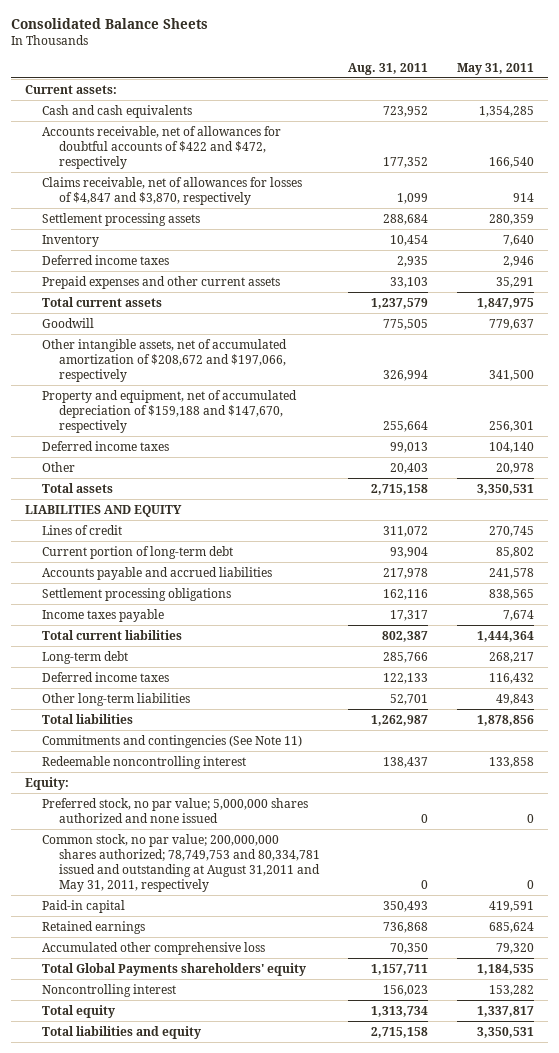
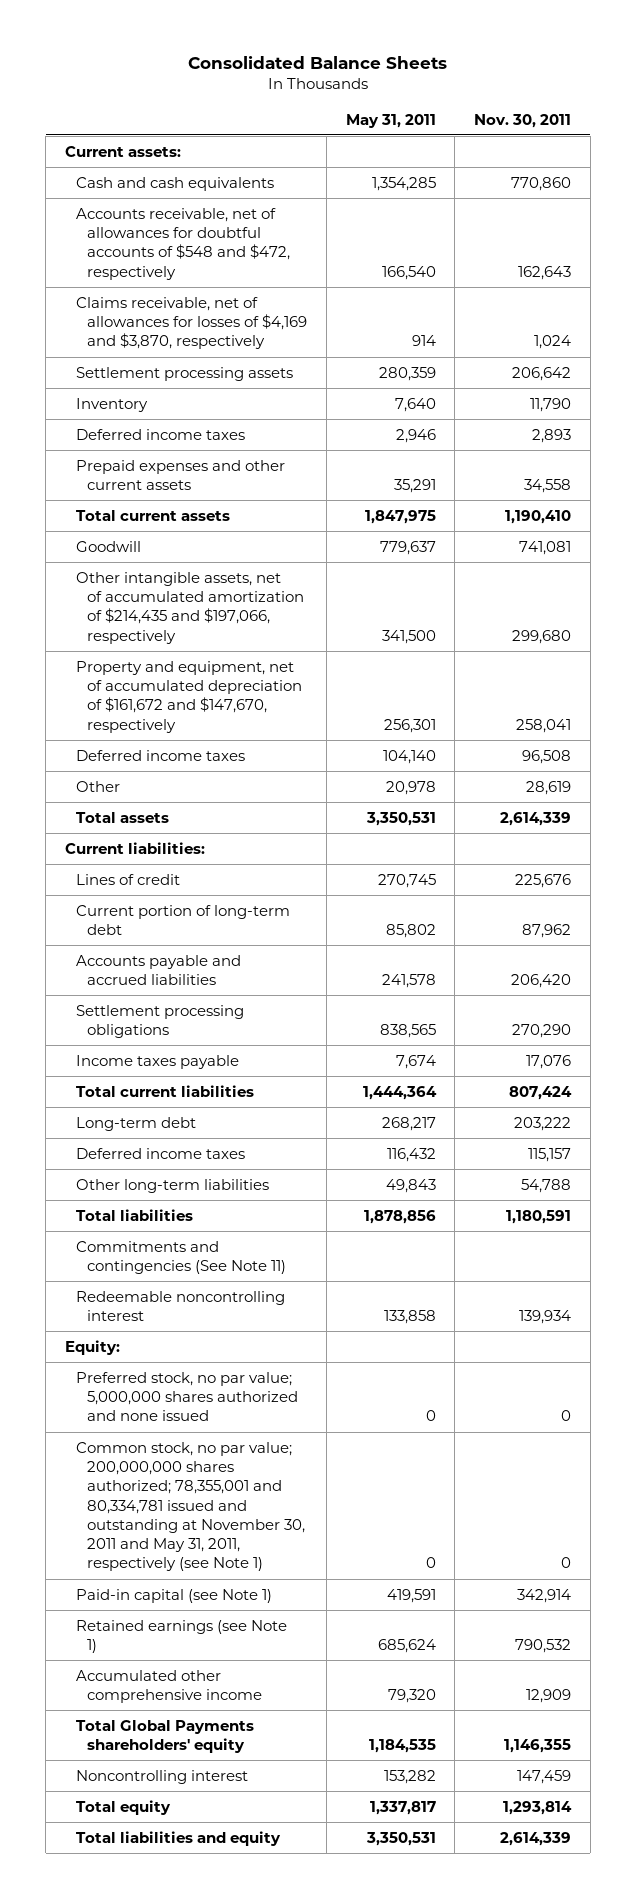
[348,62,429,75] Aug. 31, 2011 -> none
none -> [474,113,572,128] Nov. 30, 2011
[41,125,281,169] Accounts receivable, net of allowances for doubtful accounts of $422 and $472, respectively -> [76,207,291,280] Accounts receivable, net of allowances for doubtful accounts of $548 and $472, respectively
[41,176,302,205] Claims receivable, net of allowances for losses of $4,847 and $3,870, respectively -> [76,296,308,350] Claims receivable, net of allowances for losses of $4,169 and $3,870, respectively
[41,338,287,382] Other intangible assets, net of accumulated amortization of $208,672 and $197,066, respectively -> [76,571,305,644] Other intangible assets, net of accumulated amortization of $214,435 and $197,066, respectively
[41,389,297,433] Property and equipment, net of accumulated depreciation of $159,188 and $147,670, respectively -> [76,660,303,733] Property and equipment, net of accumulated depreciation of $161,672 and $147,670, respectively
[24,504,182,517] LIABILITIES AND EQUITY -> none
none -> [64,841,205,854] Current liabilities:
[41,833,320,893] Common stock, no par value; 200,000,000 shares authorized; 78,749,753 and 80,334,781 issued and outstanding at August 31,2011 and May 31, 2011, respectively -> [76,1441,306,1572] Common stock, no par value; 200,000,000 shares authorized; 78,355,001 and 80,334,781 issued and outstanding at November 30, 2011 and May 31, 2011, respectively (see Note 1)
[41,899,125,913] Paid-in capital -> [76,1588,273,1603] Paid-in capital (see Note 1)
[41,920,145,934] Retained earnings -> [76,1619,288,1654] Retained earnings (see Note 1)
[41,941,265,955] Accumulated other comprehensive loss -> [76,1669,263,1704] Accumulated other comprehensive income

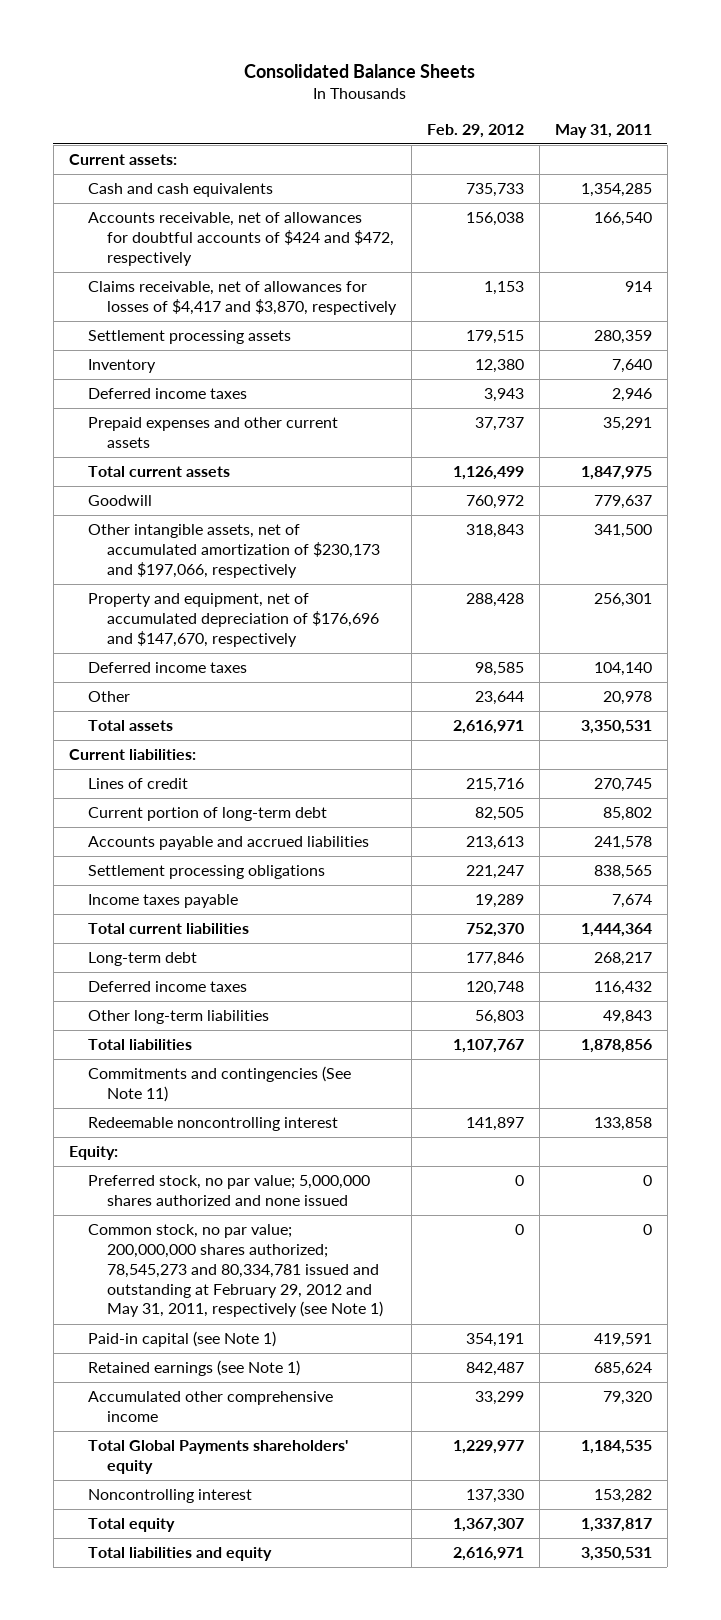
[474,113,572,128] Nov. 30, 2011 -> none
none -> [427,123,525,138] Feb. 29, 2012
[76,207,291,280] Accounts receivable, net of allowances for doubtful accounts of $548 and $472, respectively -> [87,212,395,266] Accounts receivable, net of allowances for doubtful accounts of $424 and $472, respectively
[76,296,308,350] Claims receivable, net of allowances for losses of $4,169 and $3,870, respectively -> [87,281,398,316] Claims receivable, net of allowances for losses of $4,417 and $3,870, respectively
[76,571,305,644] Other intangible assets, net of accumulated amortization of $214,435 and $197,066, respectively -> [87,524,381,578] Other intangible assets, net of accumulated amortization of $230,173 and $197,066, respectively
[76,660,303,733] Property and equipment, net of accumulated depreciation of $161,672 and $147,670, respectively -> [87,593,380,647] Property and equipment, net of accumulated depreciation of $176,696 and $147,670, respectively
[76,1441,306,1572] Common stock, no par value; 200,000,000 shares authorized; 78,355,001 and 80,334,781 issued and outstanding at November 30, 2011 and May 31, 2011, respectively (see Note 1) -> [87,1224,384,1318] Common stock, no par value; 200,000,000 shares authorized; 78,545,273 and 80,334,781 issued and outstanding at February 29, 2012 and May 31, 2011, respectively (see Note 1)

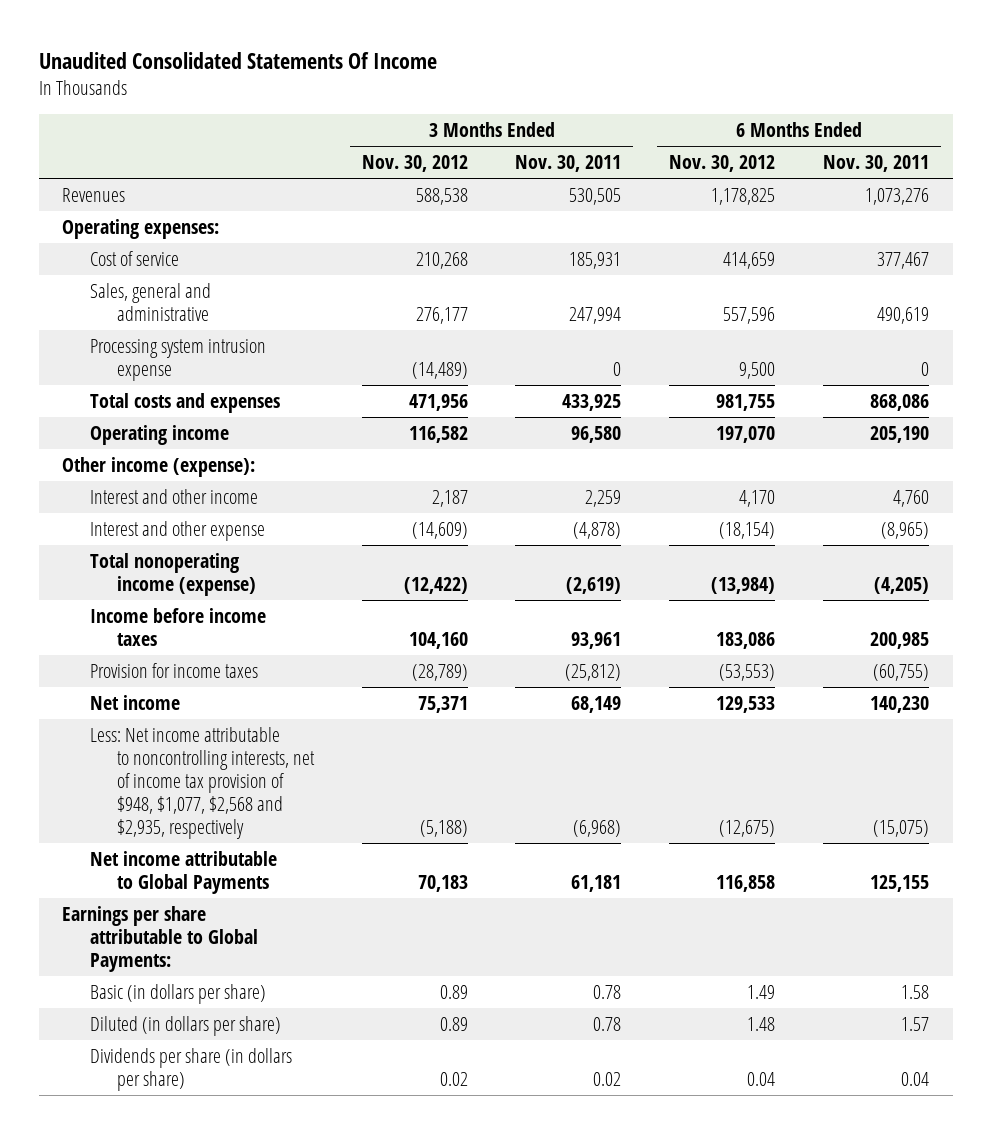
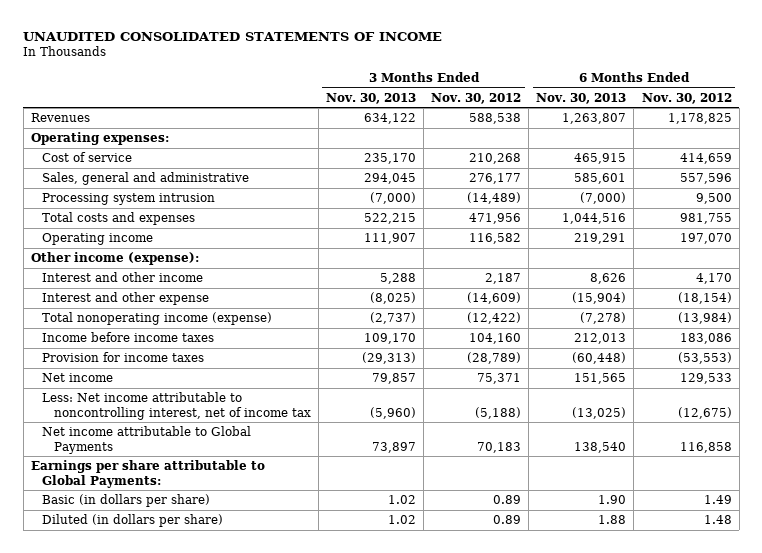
[38,51,437,69] Unaudited Consolidated Statements Of Income -> [23,31,443,41] UNAUDITED CONSOLIDATED STATEMENTS OF INCOME
[515,155,622,173] Nov. 30, 2011 -> none
[822,155,929,173] Nov. 30, 2011 -> none
none -> [325,92,416,104] Nov. 30, 2013
none -> [536,92,627,104] Nov. 30, 2013
[89,338,266,381] Processing system intrusion expense -> [42,193,216,206] Processing system intrusion
[89,726,315,839] Less: Net income attributable to noncontrolling interests, net of income tax provision of $948, $1,077, $2,568 and $2,935, respectively -> [42,392,311,420] Less: Net income attributable to noncontrolling interest, net of income tax
[89,1047,292,1091] Dividends per share (in dollars per share) -> none

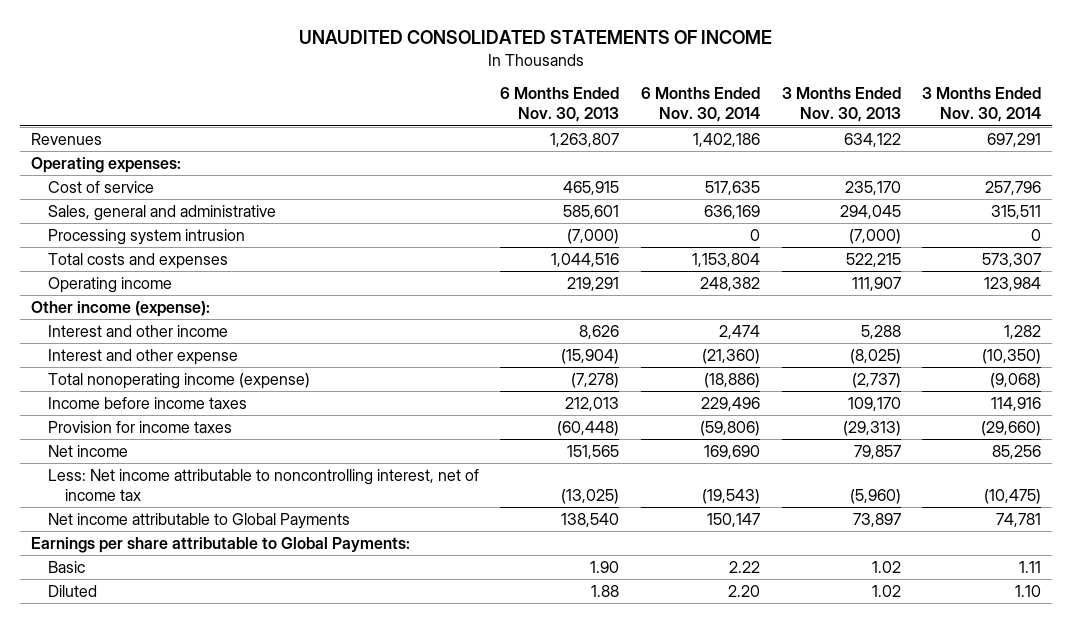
[431,92,522,104] Nov. 30, 2012 -> none
[641,92,732,104] Nov. 30, 2012 -> none
none -> [640,87,760,123] 6 Months Ended Nov. 30, 2014
none -> [922,87,1042,123] 3 Months Ended Nov. 30, 2014
[42,494,211,508] Basic (in dollars per share) -> [47,560,85,573] Basic
[42,514,224,528] Diluted (in dollars per share) -> [47,584,97,597] Diluted

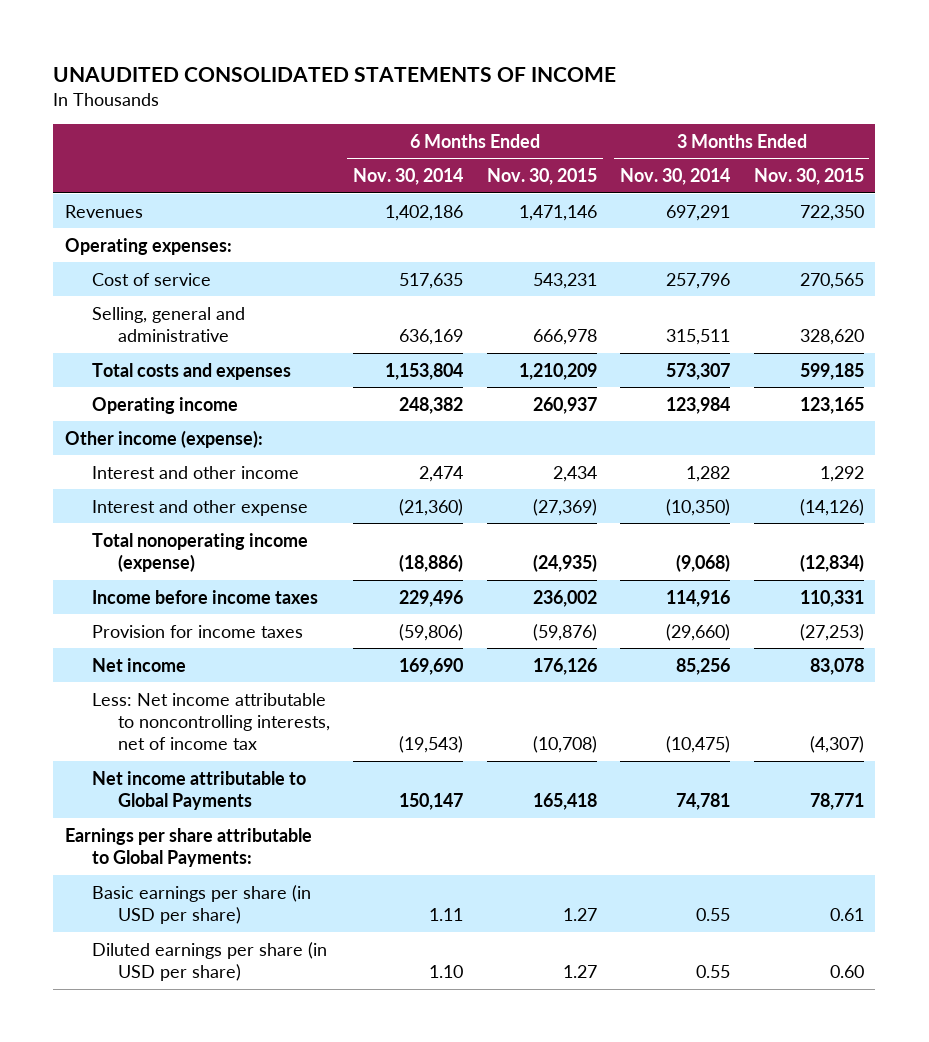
[500,87,620,123] 6 Months Ended Nov. 30, 2013 -> none
[781,87,901,123] 3 Months Ended Nov. 30, 2013 -> none
none -> [486,168,597,186] Nov. 30, 2015
none -> [753,168,864,186] Nov. 30, 2015
[47,228,245,245] Processing system intrusion -> none
[47,204,276,221] Sales, general and administrative -> [91,306,245,343] Selling, general and administrative
[47,468,479,501] Less: Net income attributable to noncontrolling interest, net of income tax -> [91,692,330,751] Less: Net income attributable to noncontrolling interests, net of income tax
[47,560,85,573] Basic -> none
[47,584,97,597] Diluted -> none
none -> [91,884,311,925] Basic earnings per share (in USD per share)
none -> [91,941,327,982] Diluted earnings per share (in USD per share)

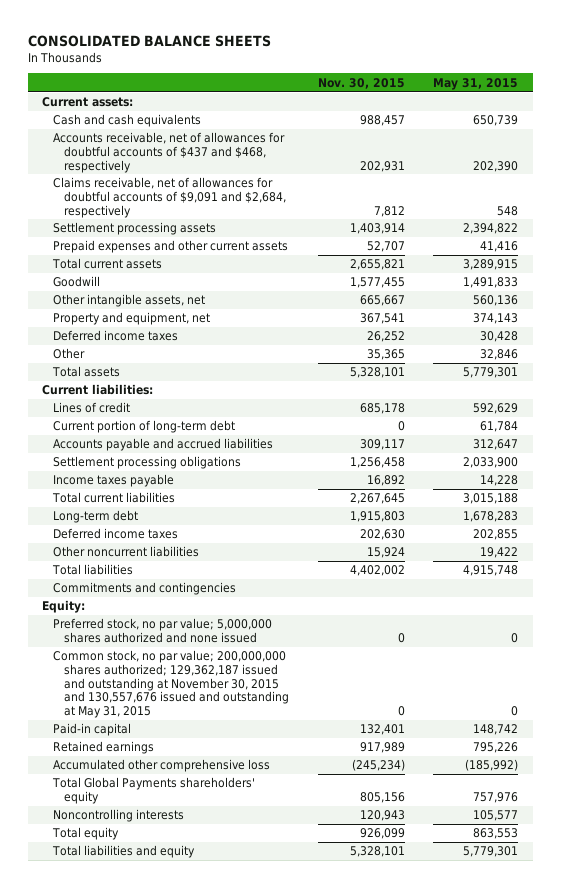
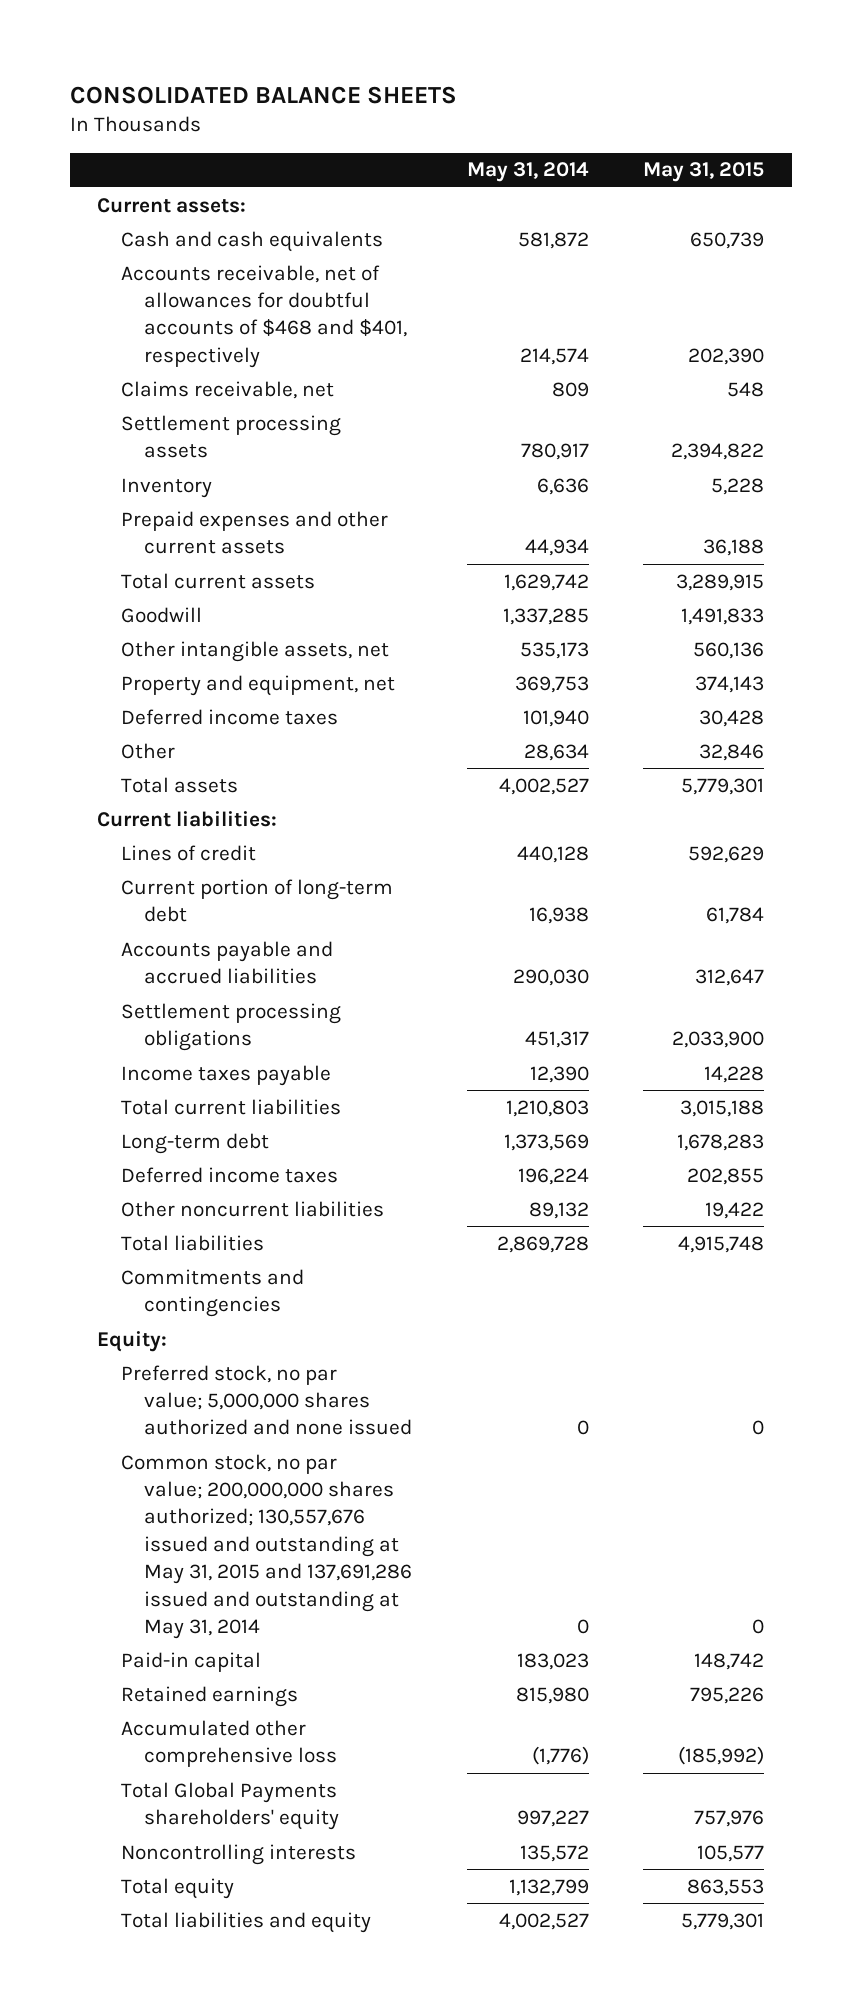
[317,77,405,89] Nov. 30, 2015 -> none
none -> [466,162,589,183] May 31, 2014
[53,132,286,173] Accounts receivable, net of allowances for doubtful accounts of $437 and $468, respectively -> [120,264,408,368] Accounts receivable, net of allowances for doubtful accounts of $468 and $401, respectively
[53,177,287,218] Claims receivable, net of allowances for doubtful accounts of $9,091 and $2,684, respectively -> [120,380,334,399] Claims receivable, net
none -> [120,477,212,498] Inventory
[480,241,519,253] 41,416 -> [703,539,765,557] 36,188
[53,650,290,718] Common stock, no par value; 200,000,000 shares authorized; 129,362,187 issued and outstanding at November 30, 2015 and 130,557,676 issued and outstanding at May 31, 2015 -> [120,1453,413,1639] Common stock, no par value; 200,000,000 shares authorized; 130,557,676 issued and outstanding at May 31, 2015 and 137,691,286 issued and outstanding at May 31, 2014

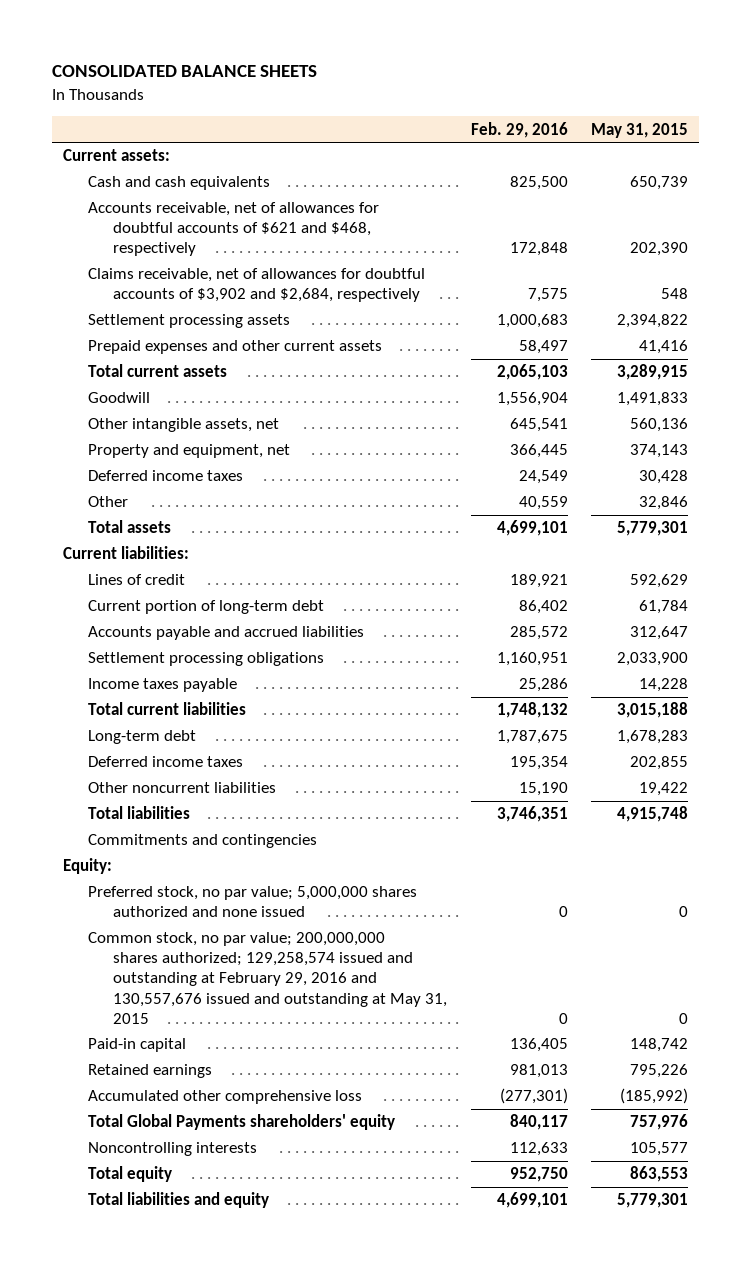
[466,162,589,183] May 31, 2014 -> none
none -> [470,121,568,138] Feb. 29, 2016
[120,264,408,368] Accounts receivable, net of allowances for doubtful accounts of $468 and $401, respectively -> [88,202,380,257] Accounts receivable, net of allowances for doubtful accounts of $621 and $468, respectively
[120,380,334,399] Claims receivable, net -> [88,268,426,303] Claims receivable, net of allowances for doubtful accounts of $3,902 and $2,684, respectively
[120,477,212,498] Inventory -> none
[703,539,765,557] 36,188 -> [638,340,688,355] 41,416
[120,1453,413,1639] Common stock, no par value; 200,000,000 shares authorized; 130,557,676 issued and outstanding at May 31, 2015 and 137,691,286 issued and outstanding at May 31, 2014 -> [88,932,448,1024] Common stock, no par value; 200,000,000 shares authorized; 129,258,574 issued and outstanding at February 29, 2016 and 130,557,676 issued and outstanding at May 31, 2015

